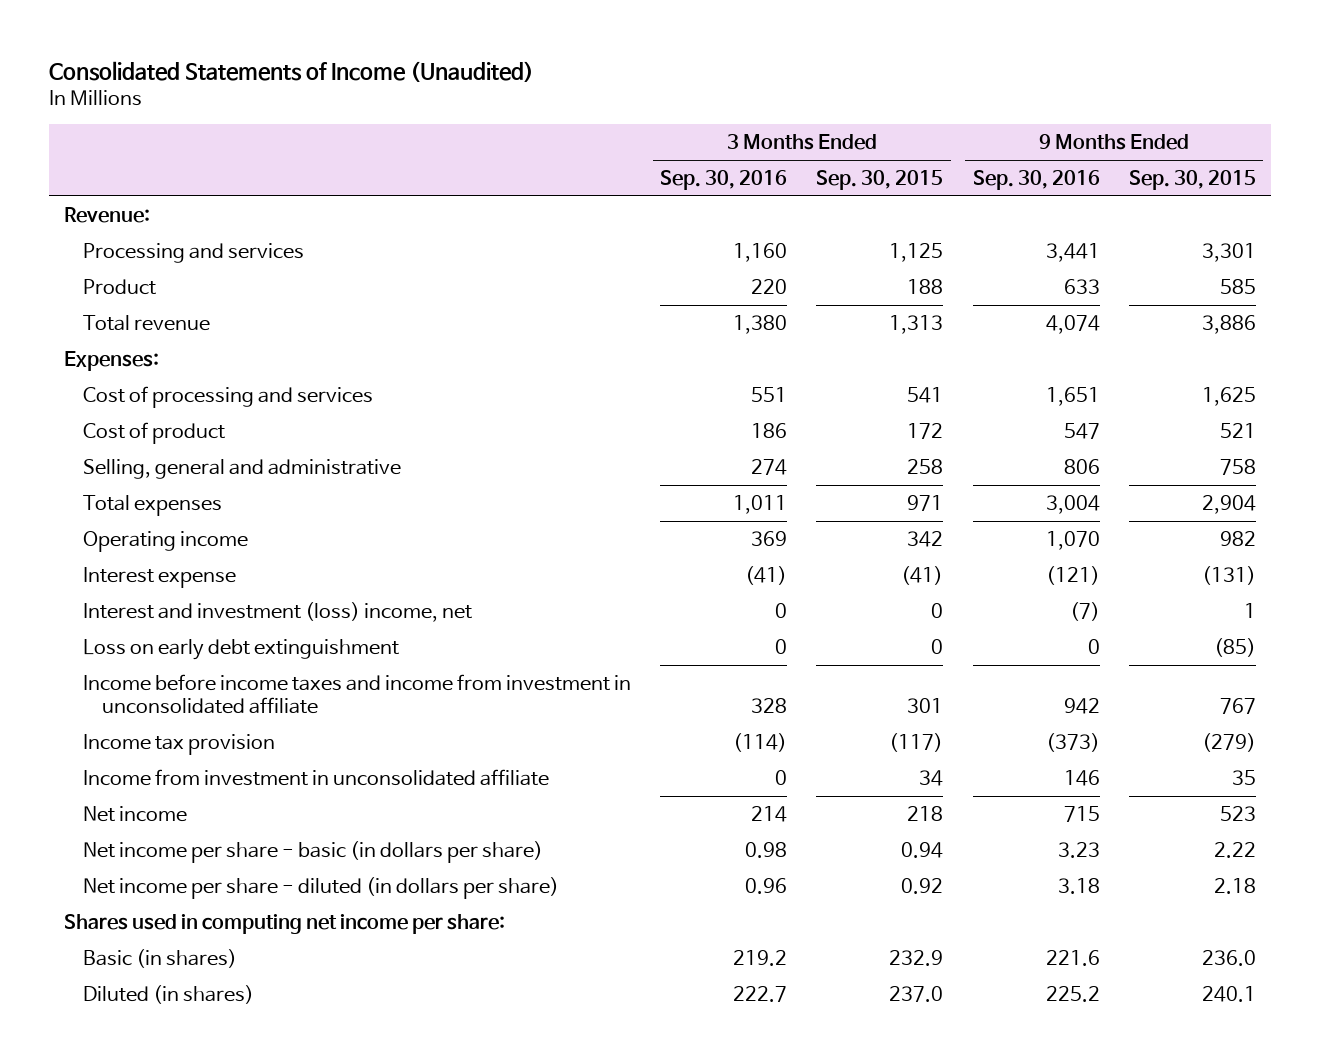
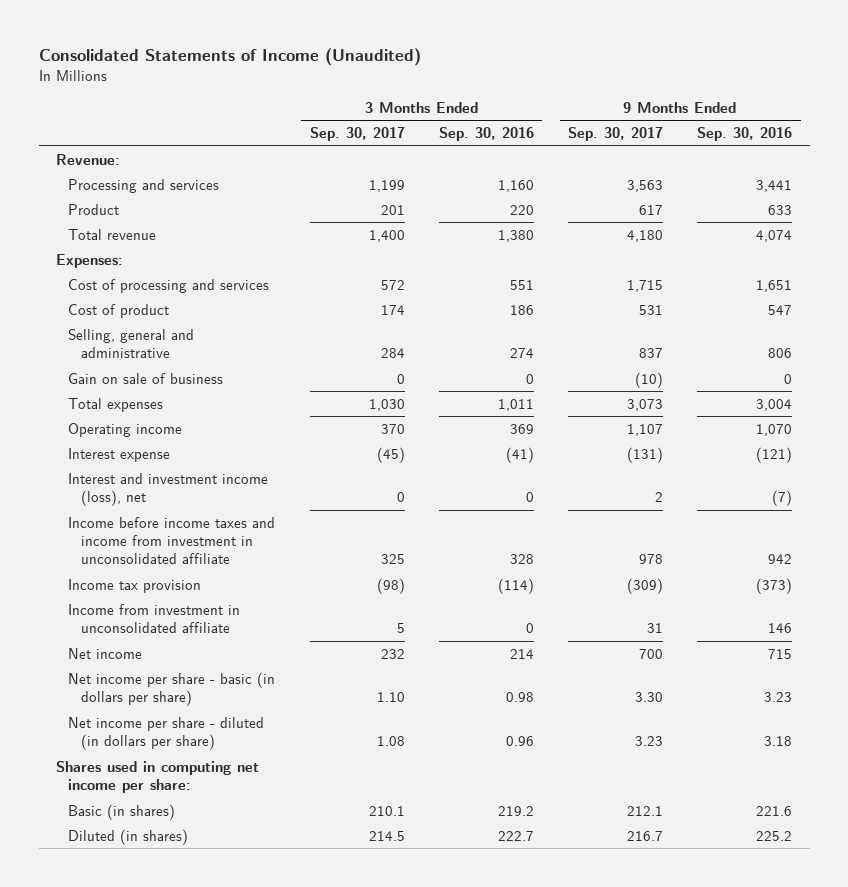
[816,169,944,190] Sep. 30, 2015 -> none
[1128,169,1256,190] Sep. 30, 2015 -> none
none -> [309,127,405,142] Sep. 30, 2017
none -> [568,127,664,142] Sep. 30, 2017
none -> [68,372,224,384] Gain on sale of business
[82,638,399,660] Loss on early debt extinguishment -> none
[82,601,472,622] Interest and investment (loss) income, net -> [68,472,269,506] Interest and investment income (loss), net

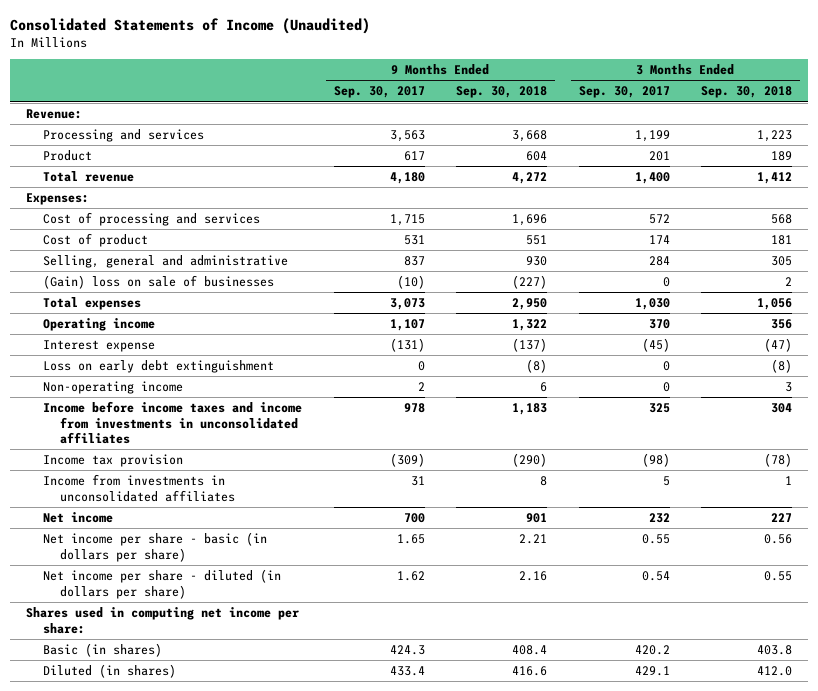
[438,127,534,142] Sep. 30, 2016 -> none
[697,127,793,142] Sep. 30, 2016 -> none
none -> [456,86,548,99] Sep. 30, 2018
none -> [701,86,793,99] Sep. 30, 2018
[68,372,224,384] Gain on sale of business -> [43,275,275,290] (Gain) loss on sale of businesses
[68,472,269,506] Interest and investment income (loss), net -> none
none -> [43,360,275,374] Loss on early debt extinguishment
none -> [43,381,184,395] Non-operating income
[68,516,276,565] Income before income taxes and income from investment in unconsolidated affiliate -> [43,401,303,445] Income before income taxes and income from investments in unconsolidated affiliates
[68,603,241,633] Income from investment in unconsolidated affiliate -> [43,474,236,502] Income from investments in unconsolidated affiliates
[376,691,405,702] 1.10 -> [641,534,670,545] 0.55
[635,691,664,702] 3.30 -> [396,534,425,545] 1.65
[376,735,405,746] 1.08 -> [641,571,670,582] 0.54
[635,735,664,746] 3.23 -> [396,571,425,582] 1.62
[368,805,405,816] 210.1 -> [634,645,670,656] 420.2
[627,805,664,816] 212.1 -> [389,645,425,656] 424.3
[368,830,405,841] 214.5 -> [634,666,670,677] 429.1
[627,830,664,841] 216.7 -> [389,666,425,677] 433.4

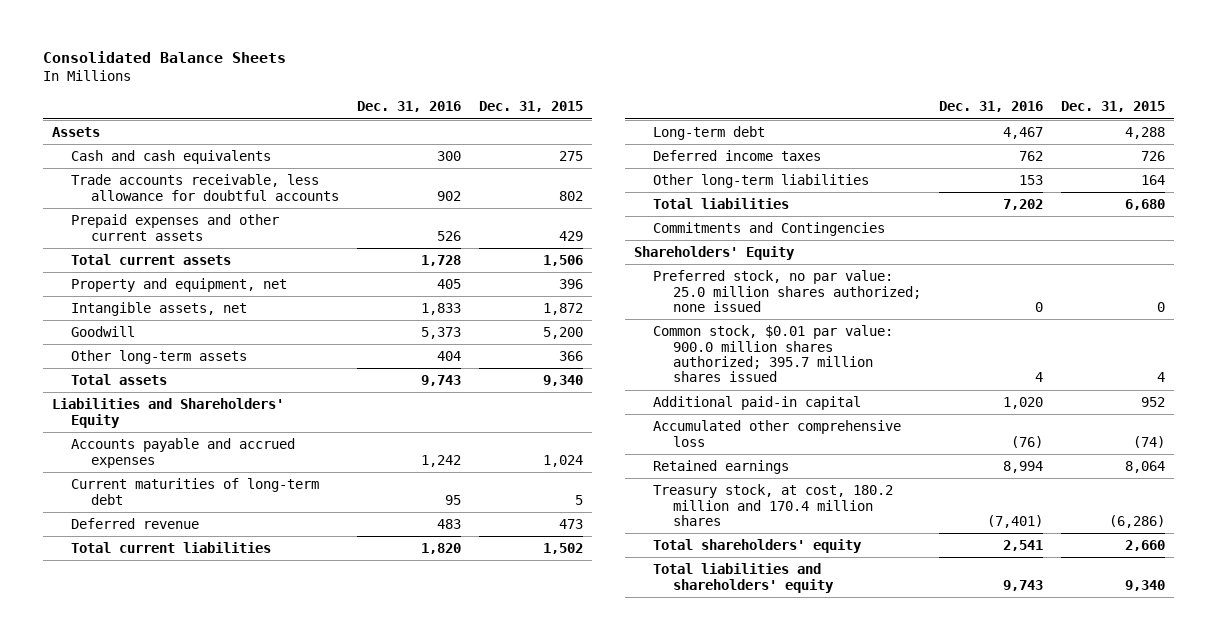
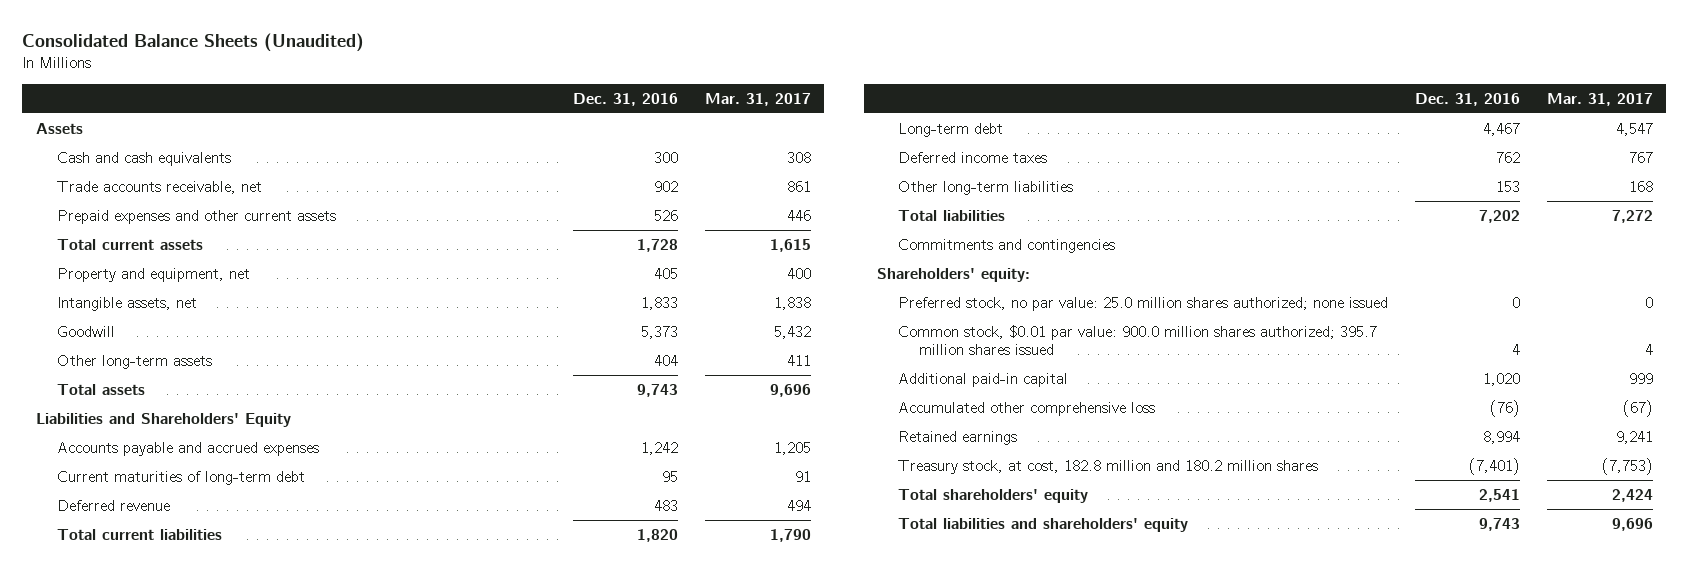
[42,51,286,64] Consolidated Balance Sheets -> [22,32,365,52] Consolidated Balance Sheets (Unaudited)
[478,101,583,113] Dec. 31, 2015 -> none
none -> [705,93,812,107] Mar. 31, 2017
[71,174,340,201] Trade accounts receivable, less allowance for doubtful accounts -> [56,180,262,194] Trade accounts receivable, net
[653,222,886,237] Commitments and Contingencies -> [898,238,1116,253] Commitments and contingencies
[633,246,795,261] Shareholders' Equity -> [877,267,1031,282] Shareholders' equity:
[653,484,894,526] Treasury stock, at cost, 180.2 million and 170.4 million shares -> [898,459,1319,474] Treasury stock, at cost, 182.8 million and 180.2 million shares

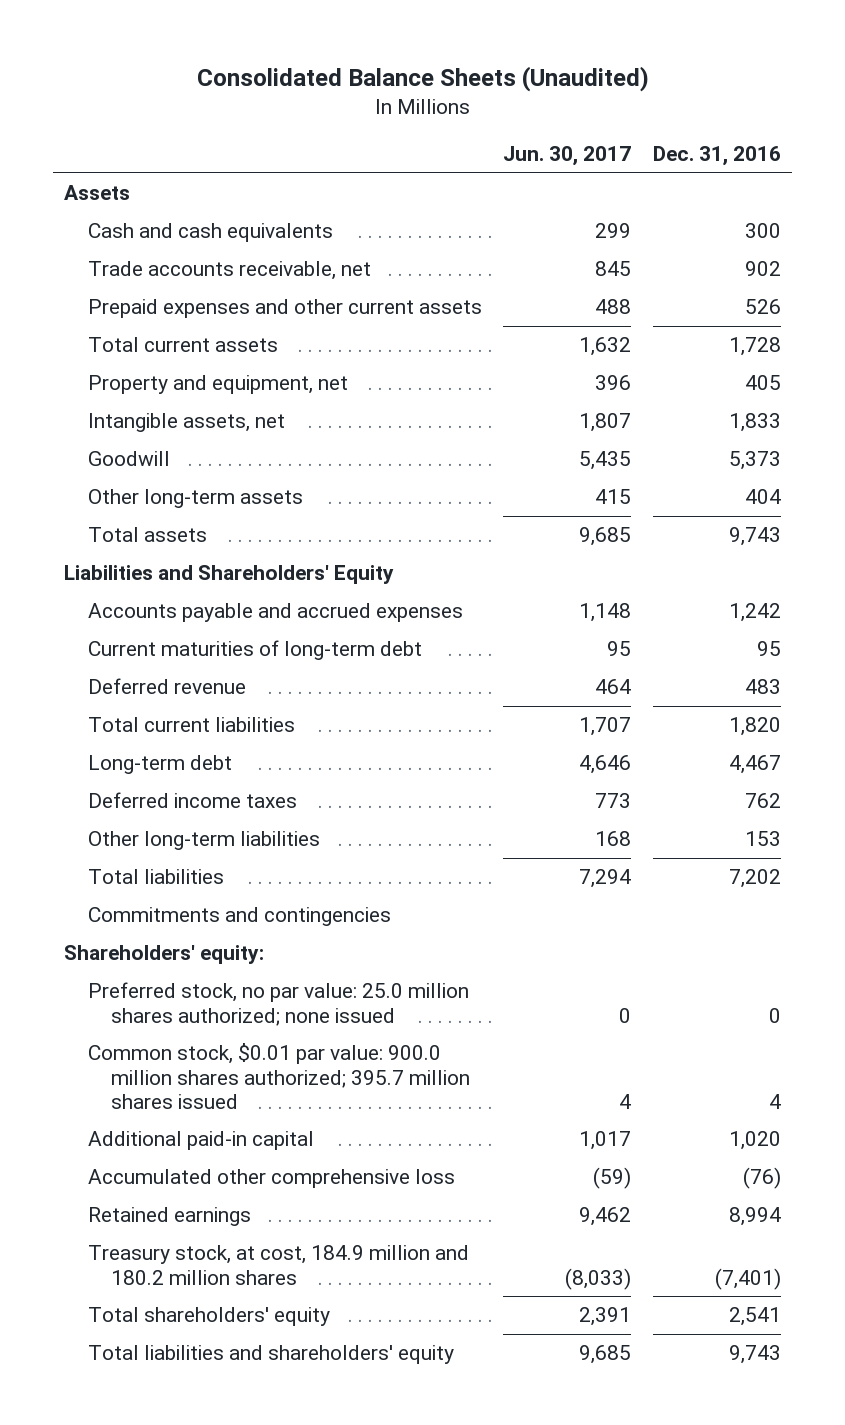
[705,93,812,107] Mar. 31, 2017 -> none
none -> [503,146,632,167] Jun. 30, 2017
[898,459,1319,474] Treasury stock, at cost, 182.8 million and 180.2 million shares -> [87,1245,469,1285] Treasury stock, at cost, 184.9 million and 180.2 million shares

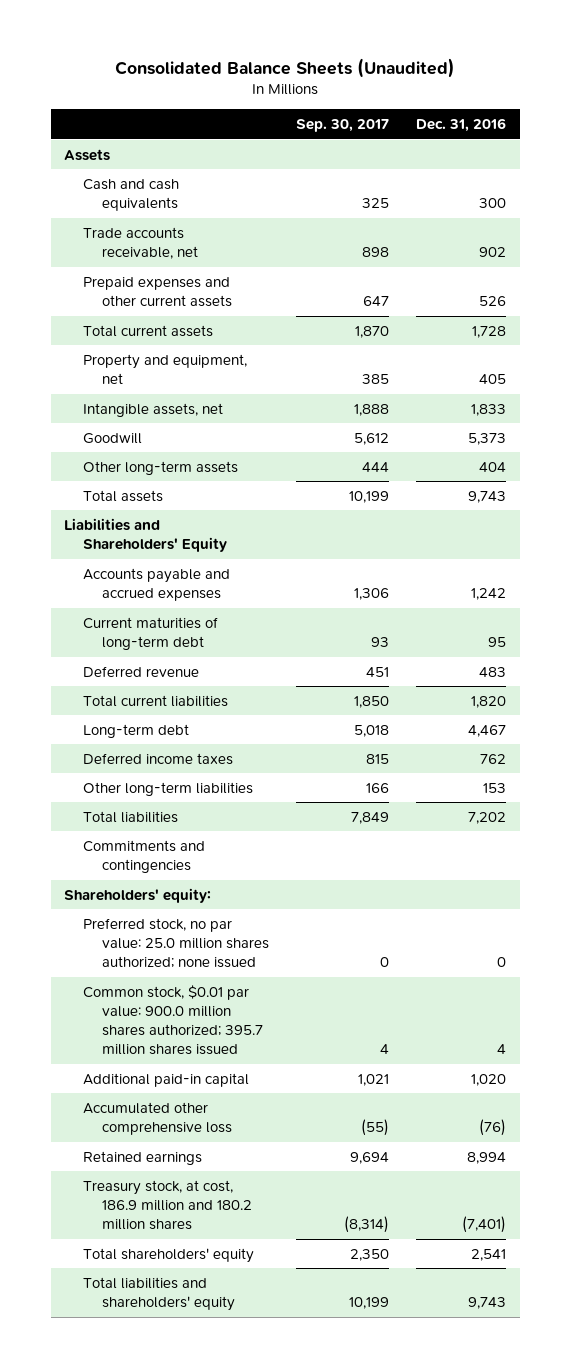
[503,146,632,167] Jun. 30, 2017 -> none
none -> [296,119,390,133] Sep. 30, 2017
[87,1245,469,1285] Treasury stock, at cost, 184.9 million and 180.2 million shares -> [83,1179,253,1231] Treasury stock, at cost, 186.9 million and 180.2 million shares

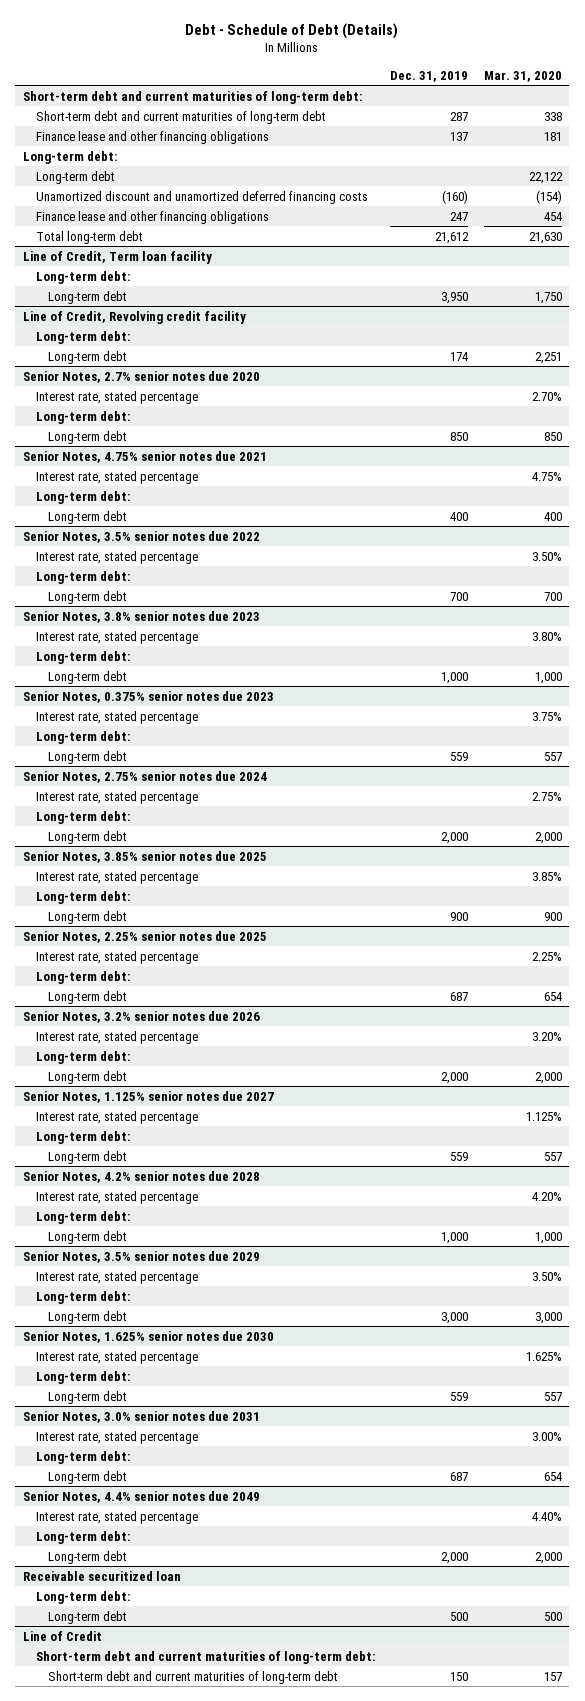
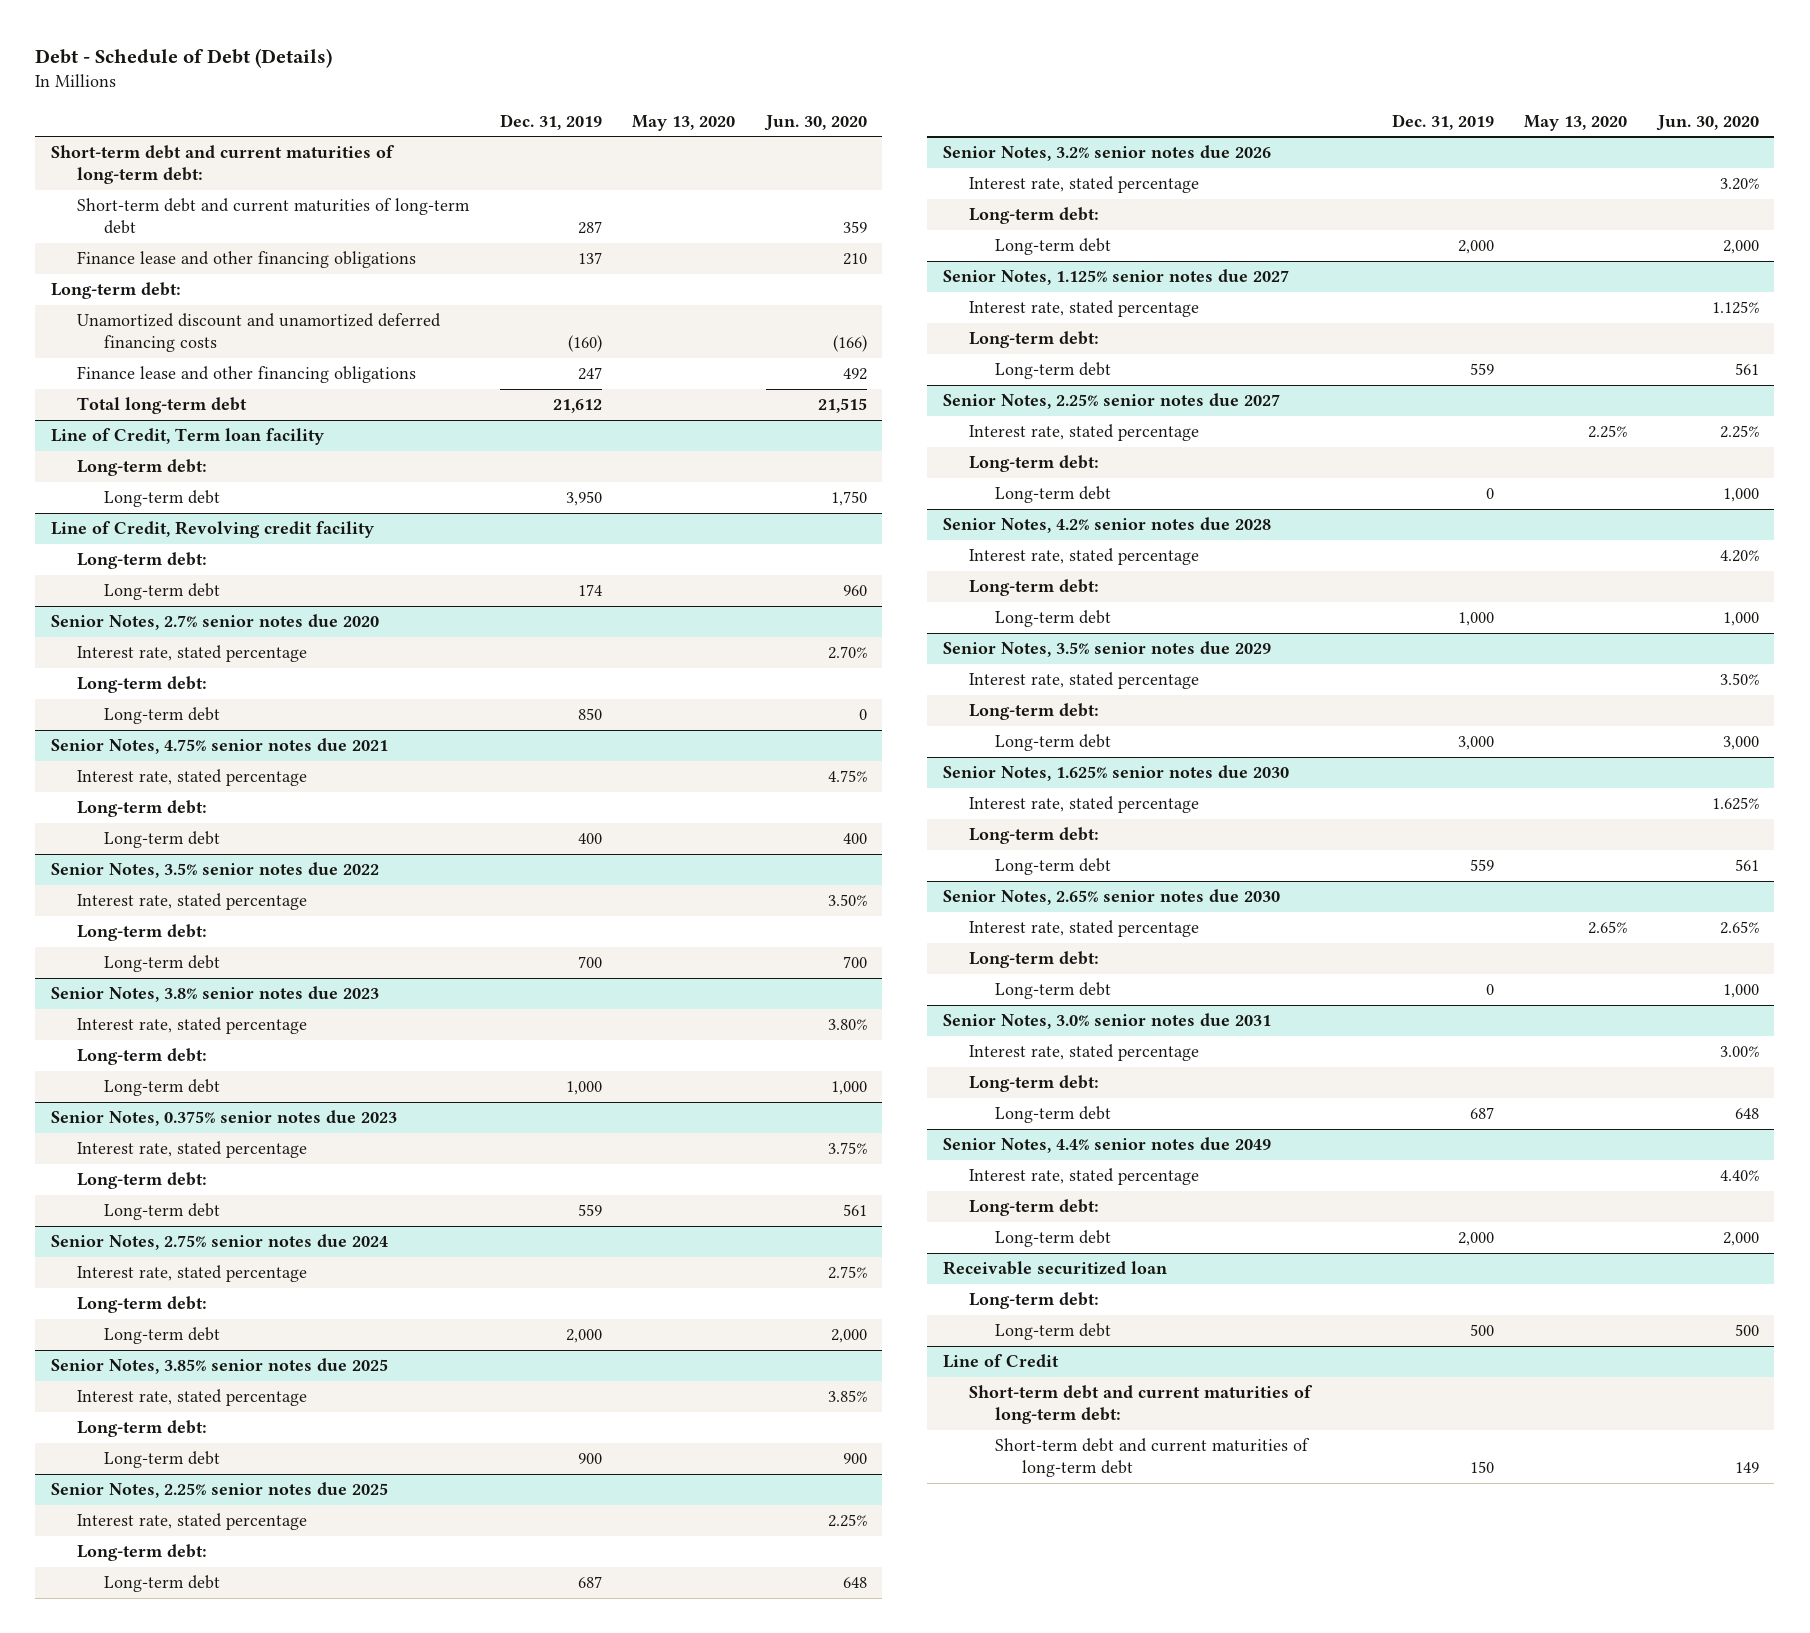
[483,70,562,82] Mar. 31, 2020 -> none
none -> [632,114,736,131] May 13, 2020
none -> [764,114,868,131] Jun. 30, 2020
[35,170,115,184] Long-term debt -> none
none -> [942,393,1280,410] Senior Notes, 2.25% senior notes due 2027
none -> [968,424,1199,442] Interest rate, stated percentage
none -> [968,455,1099,473] Long-term debt:
none -> [995,486,1112,504] Long-term debt
none -> [942,889,1280,906] Senior Notes, 2.65% senior notes due 2030
none -> [968,920,1199,938] Interest rate, stated percentage
none -> [968,951,1099,969] Long-term debt:
none -> [995,982,1112,1000] Long-term debt

